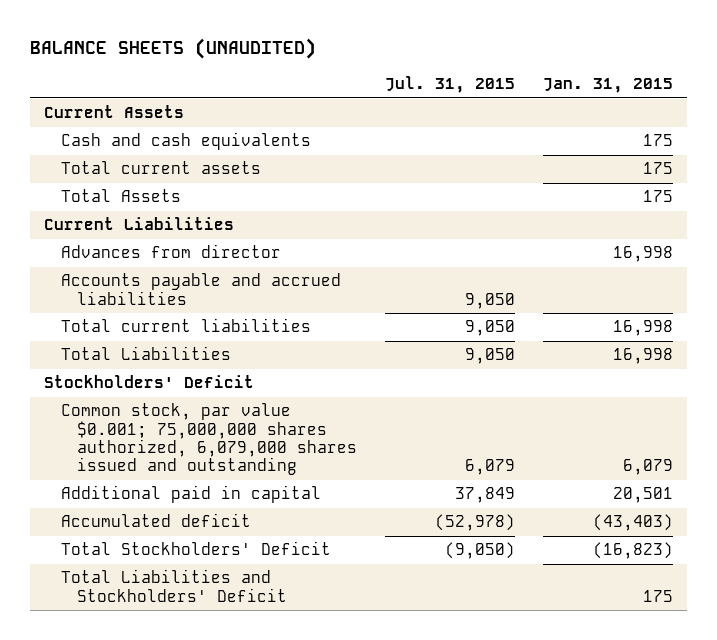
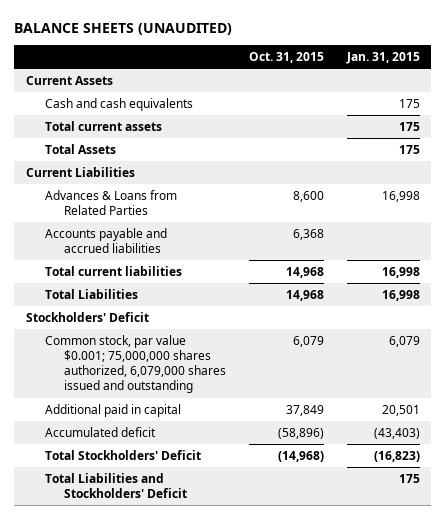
[385,76,516,94] Jul. 31, 2015 -> none
none -> [248,51,324,63] Oct. 31, 2015
[60,244,281,259] Advances from director -> [44,189,177,216] Advances & Loans from Related Parties

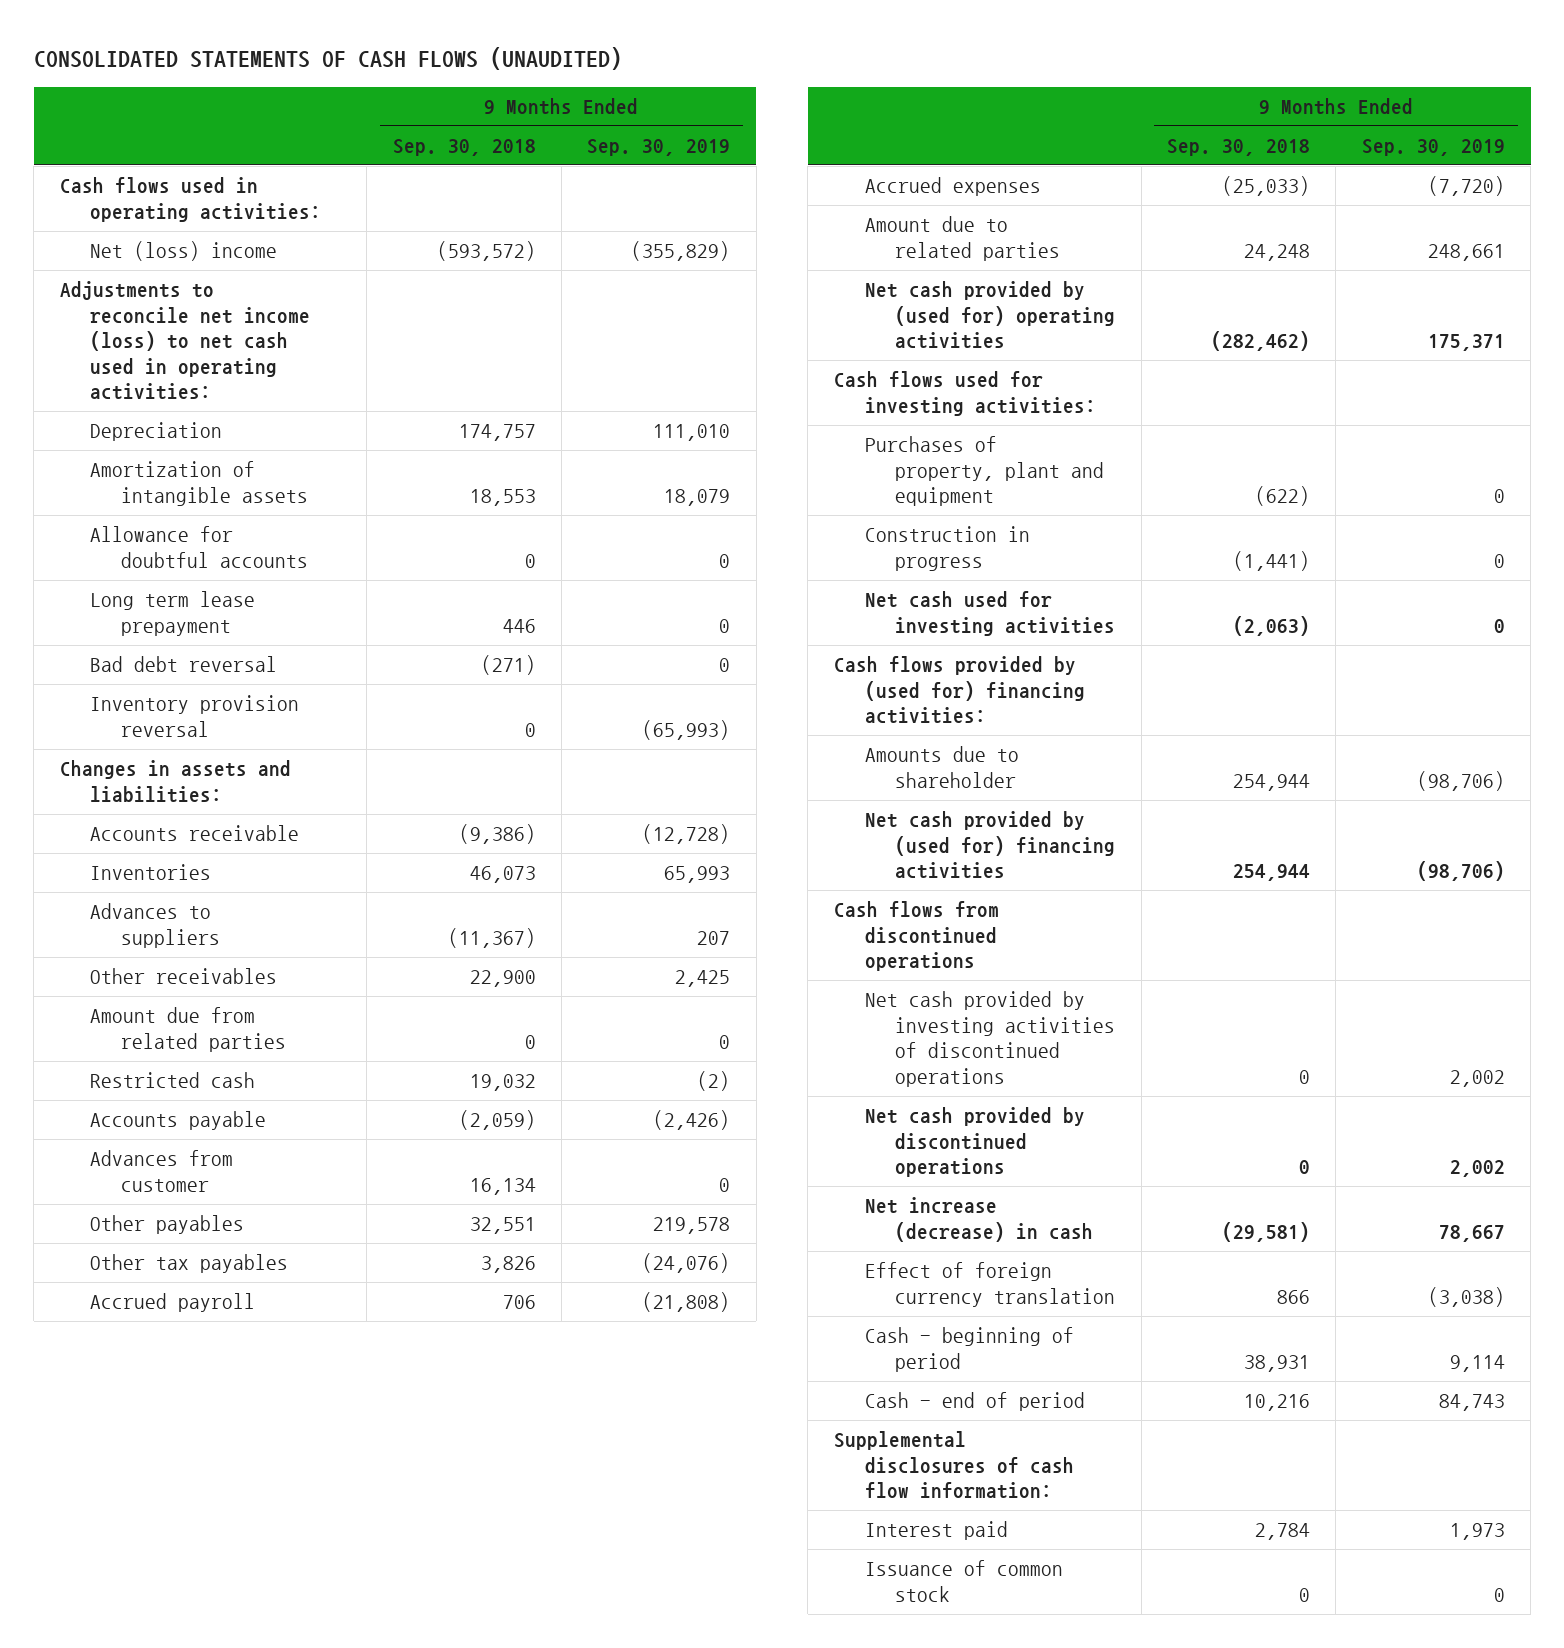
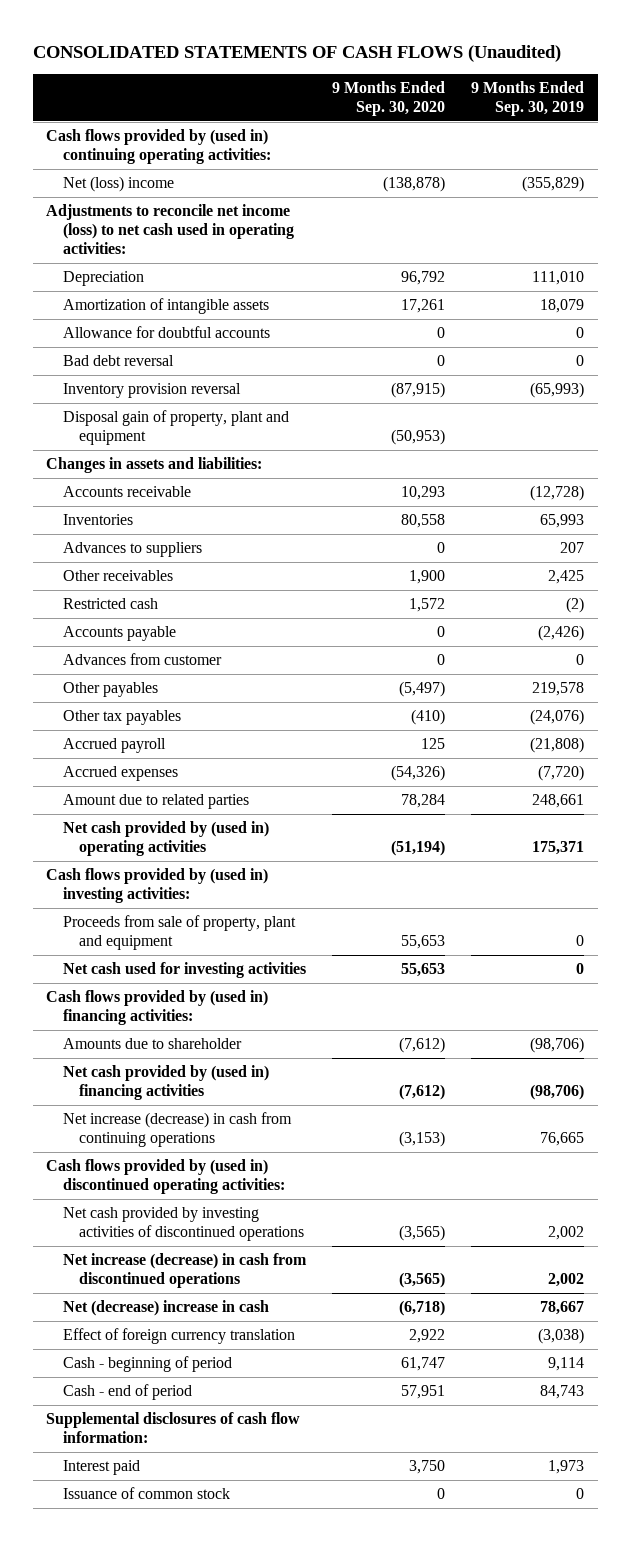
[33,46,622,70] CONSOLIDATED STATEMENTS OF CASH FLOWS (UNAUDITED) -> [33,44,562,62] CONSOLIDATED STATEMENTS OF CASH FLOWS (Unaudited)
[392,138,536,156] Sep. 30, 2018 -> none
none -> [332,80,446,117] 9 Months Ended Sep. 30, 2020
[59,177,322,222] Cash flows used in operating activities: -> [46,129,271,165] Cash flows provided by (used in) continuing operating activities:
[90,591,256,636] Long term lease prepayment -> none
none -> [62,410,289,446] Disposal gain of property, plant and equipment
[90,1007,286,1052] Amount due from related parties -> none
[864,526,1030,571] Construction in progress -> none
[864,281,1116,350] Net cash provided by (used for) operating activities -> [62,821,269,857] Net cash provided by (used in) operating activities
[833,371,1096,416] Cash flows used for investing activities: -> [46,868,269,904] Cash flows provided by (used in) investing activities:
[864,436,1105,507] Purchases of property, plant and equipment -> [62,915,296,951] Proceeds from sale of property, plant and equipment
[833,656,1085,725] Cash flows provided by (used for) financing activities: -> [46,990,269,1026] Cash flows provided by (used in) financing activities:
[833,901,999,972] Cash flows from discontinued operations -> none
[864,811,1116,880] Net cash provided by (used for) financing activities -> [62,1065,269,1101] Net cash provided by (used in) financing activities
none -> [62,1112,292,1148] Net increase (decrease) in cash from continuing operations
none -> [46,1159,285,1195] Cash flows provided by (used in) discontinued operating activities:
[864,1107,1085,1178] Net cash provided by discontinued operations -> none
none -> [62,1253,307,1289] Net increase (decrease) in cash from discontinued operations
[864,1197,1094,1242] Net increase (decrease) in cash -> [62,1300,269,1317] Net (decrease) increase in cash

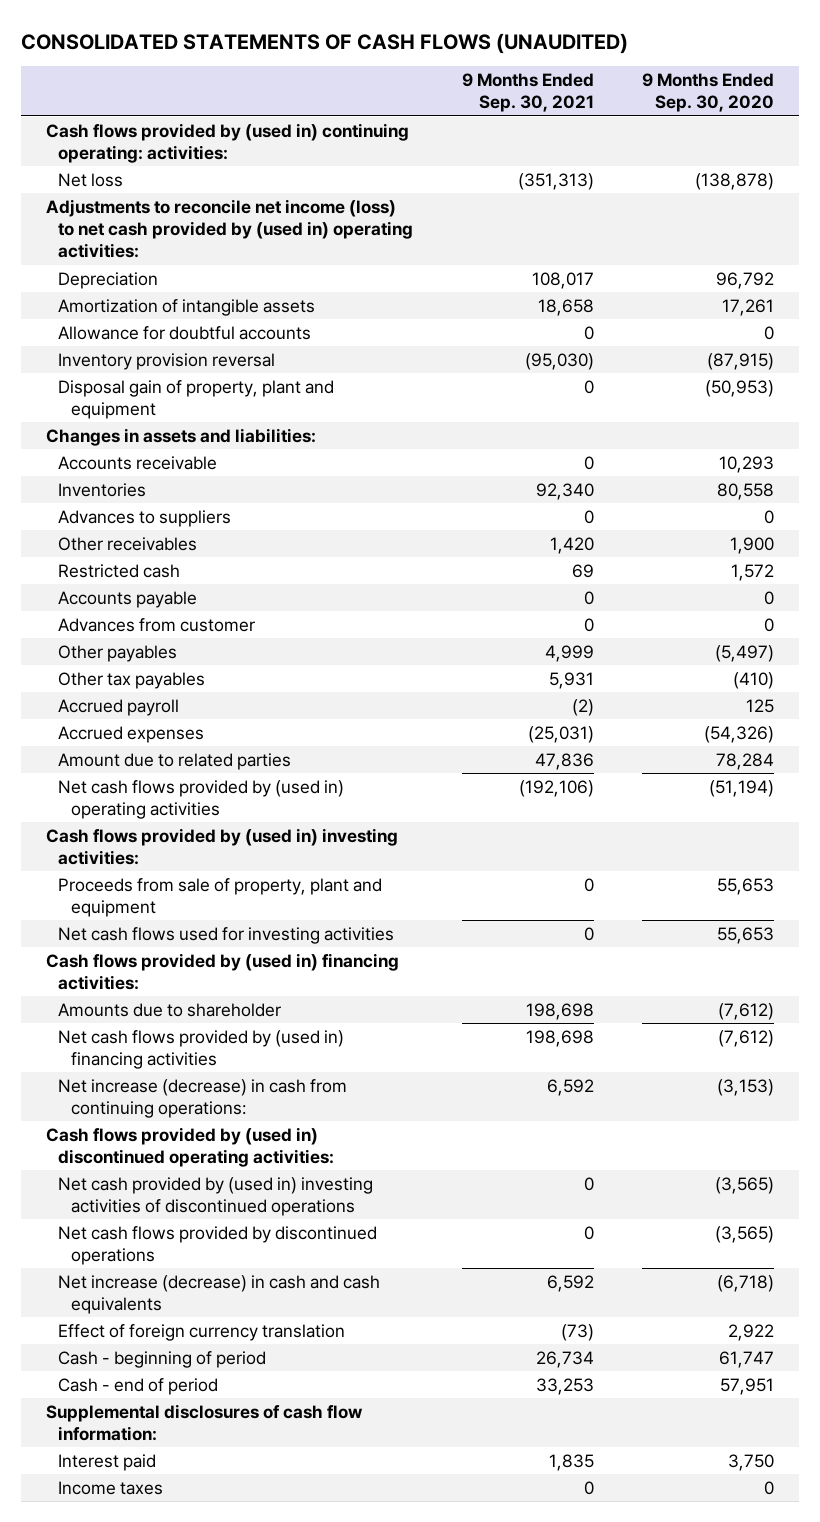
[33,44,562,62] CONSOLIDATED STATEMENTS OF CASH FLOWS (Unaudited) -> [21,32,629,54] CONSOLIDATED STATEMENTS OF CASH FLOWS (UNAUDITED)
[471,80,585,117] 9 Months Ended Sep. 30, 2019 -> none
none -> [461,73,594,113] 9 Months Ended Sep. 30, 2021
[46,129,271,165] Cash flows provided by (used in) continuing operating activities: -> [45,122,409,164] Cash flows provided by (used in) continuing operating: activities:
[62,176,174,193] Net (loss) income -> [58,172,124,187] Net loss
[46,204,294,255] Adjustments to reconcile net income (loss) to net cash used in operating activities: -> [45,198,414,259] Adjustments to reconcile net income (loss) to net cash provided by (used in) operating activities:
[62,355,174,367] Bad debt reversal -> none
[62,821,269,857] Net cash provided by (used in) operating activities -> [58,779,345,820] Net cash flows provided by (used in) operating activities
[62,962,306,979] Net cash used for investing activities -> [58,926,395,944] Net cash flows used for investing activities
[62,1065,269,1101] Net cash provided by (used in) financing activities -> [58,1029,345,1070] Net cash flows provided by (used in) financing activities
[62,1112,292,1148] Net increase (decrease) in cash from continuing operations -> [58,1078,348,1119] Net increase (decrease) in cash from continuing operations:
[62,1207,304,1242] Net cash provided by investing activities of discontinued operations -> [58,1176,374,1217] Net cash provided by (used in) investing activities of discontinued operations
[62,1253,307,1289] Net increase (decrease) in cash from discontinued operations -> [58,1225,378,1266] Net cash flows provided by discontinued operations
[62,1300,269,1317] Net (decrease) increase in cash -> [58,1274,381,1315] Net increase (decrease) in cash and cash equivalents
[62,1487,230,1500] Issuance of common stock -> none
none -> [58,1480,164,1495] Income taxes

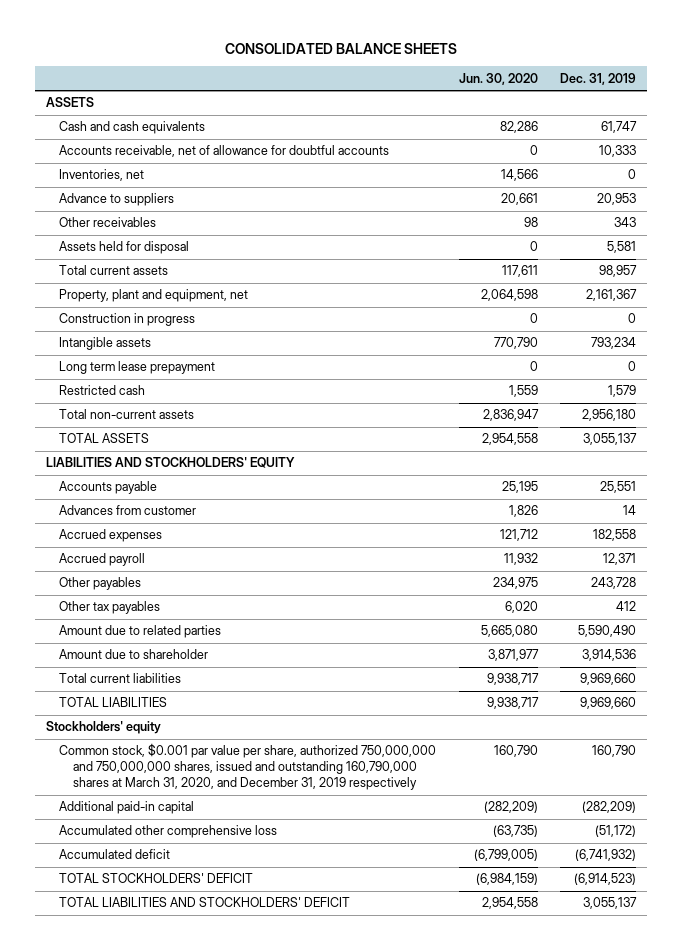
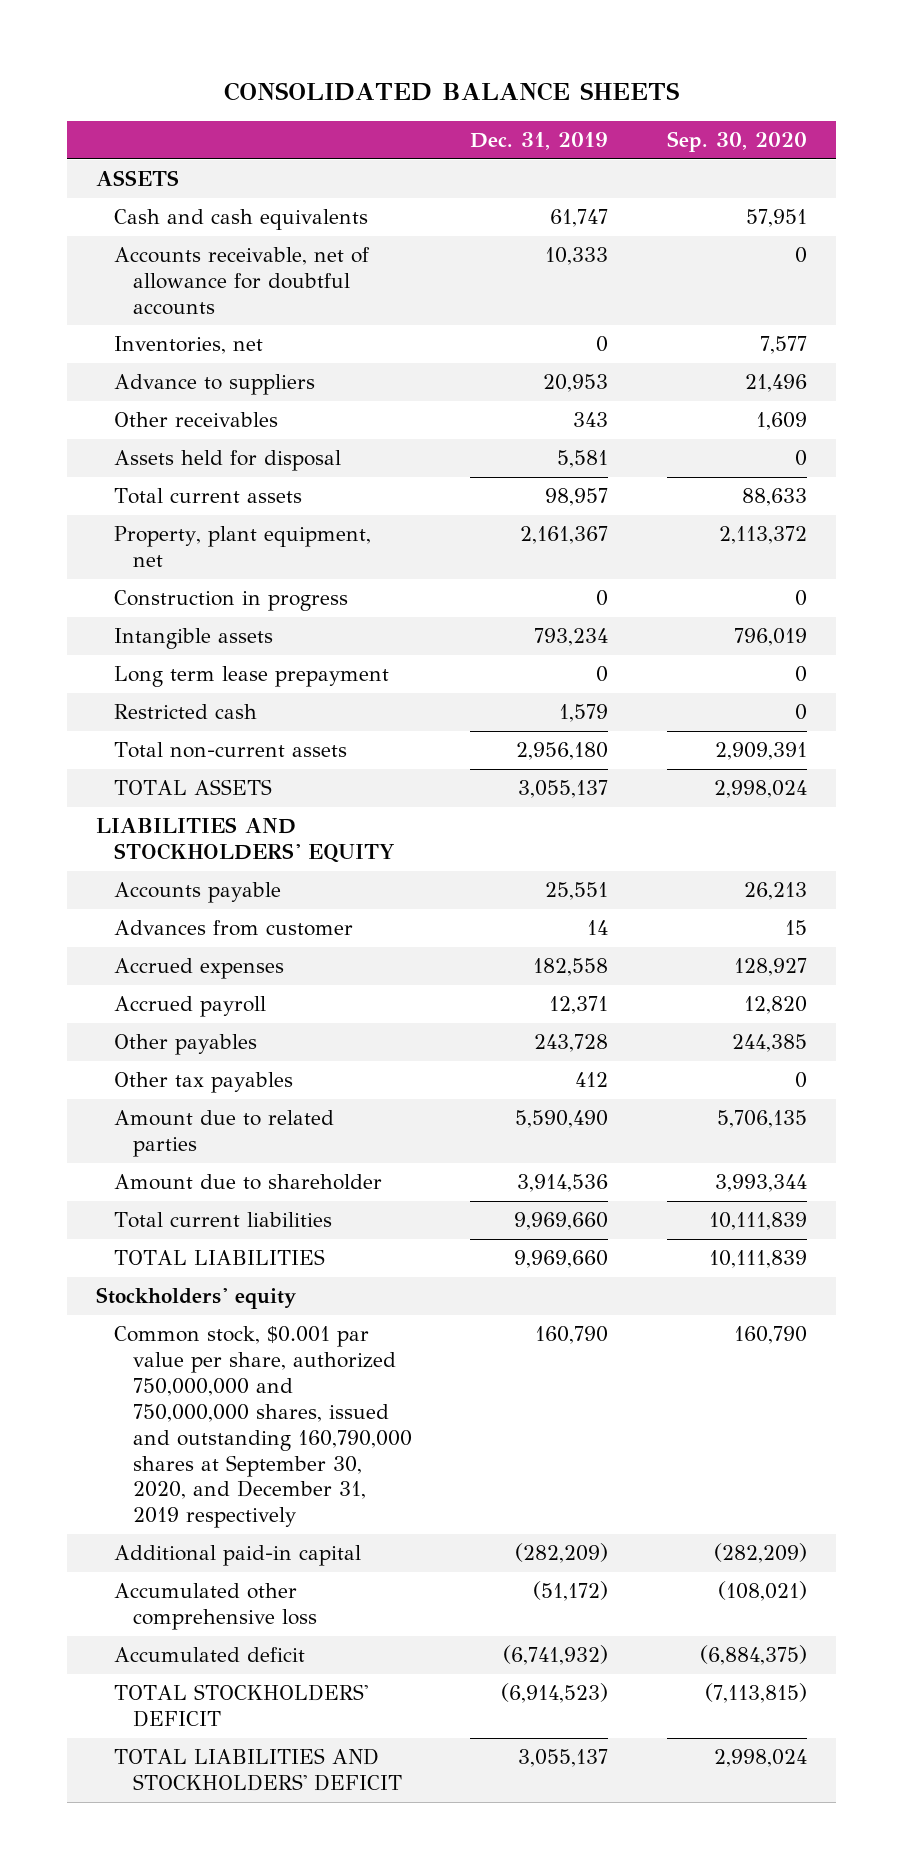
[458,72,538,85] Jun. 30, 2020 -> none
none -> [666,130,807,152] Sep. 30, 2020
[59,289,249,303] Property, plant and equipment, net -> [114,526,372,568] Property, plant equipment, net
[59,743,437,791] Common stock, $0.001 par value per share, authorized 750,000,000 and 750,000,000 shares, issued and outstanding 160,790,000 shares at March 31, 2020, and December 31, 2019 respectively -> [114,1326,412,1529] Common stock, $0.001 par value per share, authorized 750,000,000 and 750,000,000 shares, issued and outstanding 160,790,000 shares at September 30, 2020, and December 31, 2019 respectively

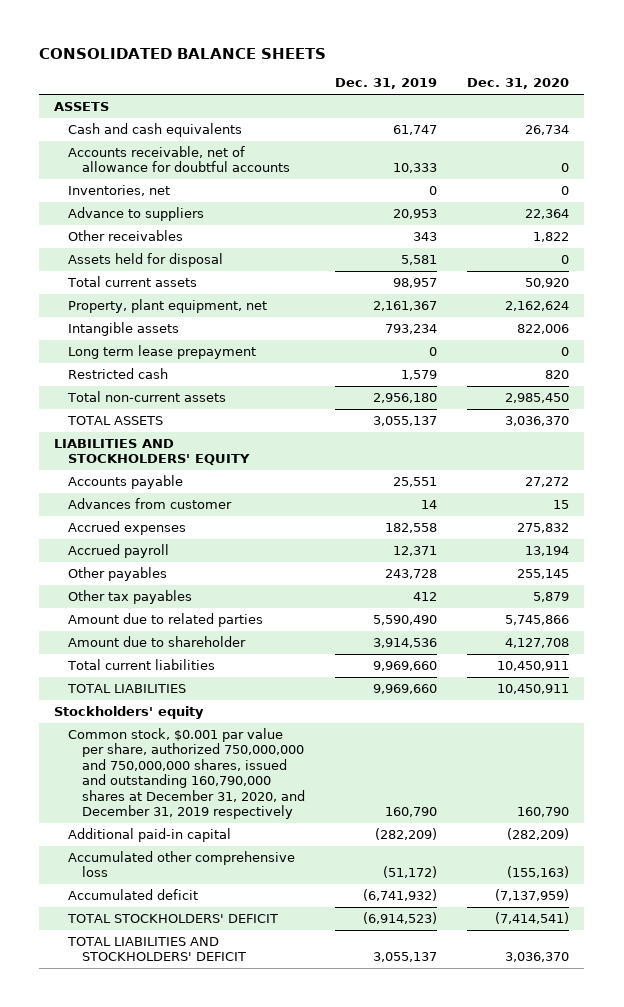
[666,130,807,152] Sep. 30, 2020 -> none
none -> [467,78,570,90] Dec. 31, 2020
[114,590,349,612] Construction in progress -> none
[114,1326,412,1529] Common stock, $0.001 par value per share, authorized 750,000,000 and 750,000,000 shares, issued and outstanding 160,790,000 shares at September 30, 2020, and December 31, 2019 respectively -> [68,728,306,819] Common stock, $0.001 par value per share, authorized 750,000,000 and 750,000,000 shares, issued and outstanding 160,790,000 shares at December 31, 2020, and December 31, 2019 respectively

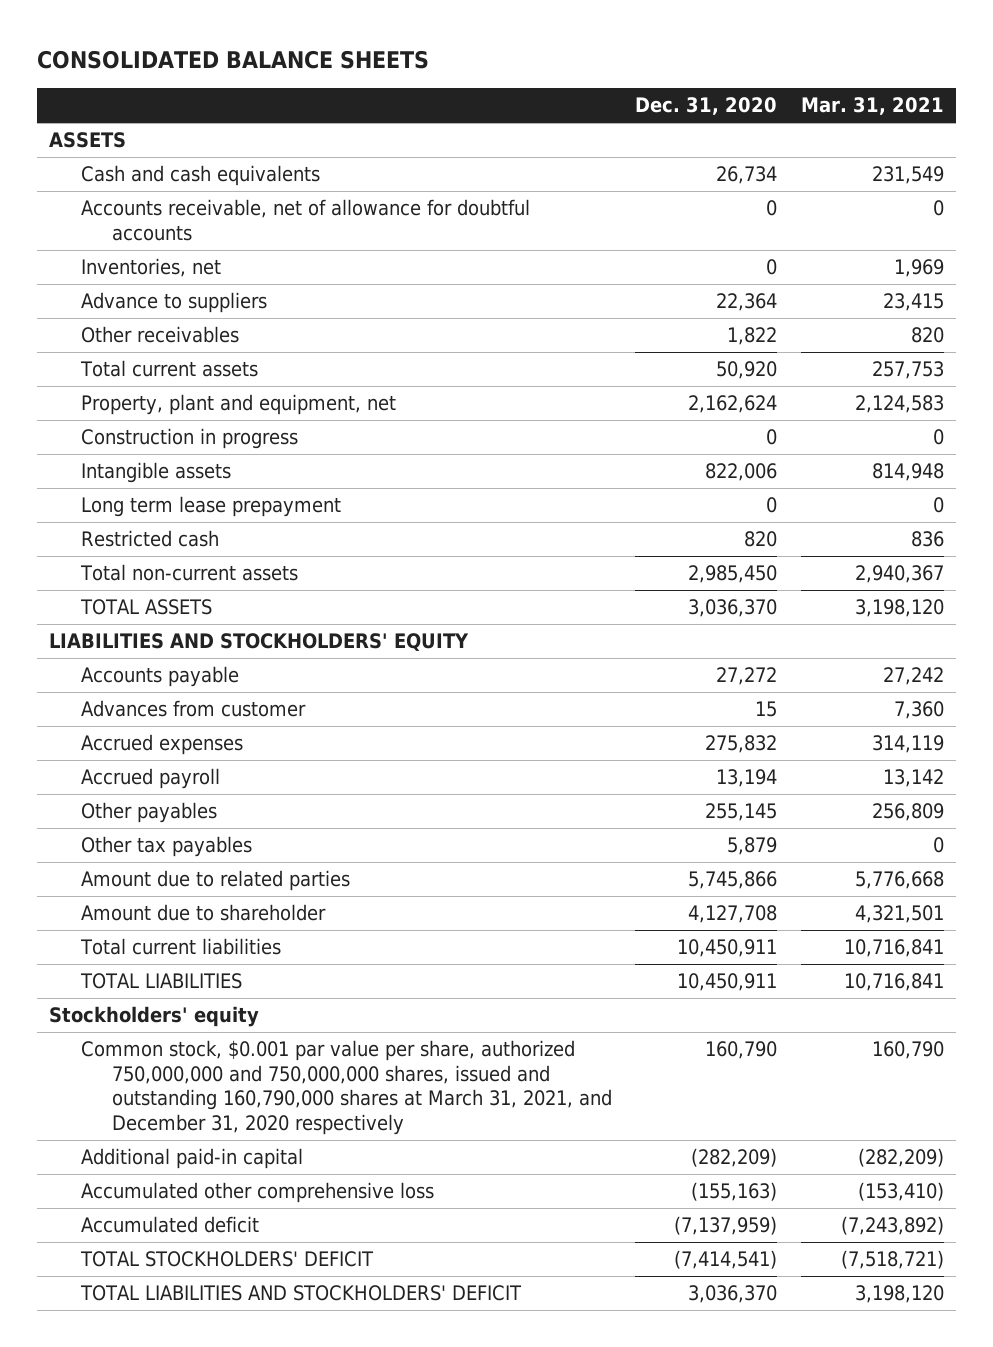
[335,78,438,90] Dec. 31, 2019 -> none
none -> [801,97,945,116] Mar. 31, 2021
[68,253,224,268] Assets held for disposal -> none
[68,299,268,314] Property, plant equipment, net -> [80,394,396,416] Property, plant and equipment, net
none -> [80,428,298,450] Construction in progress
[68,728,306,819] Common stock, $0.001 par value per share, authorized 750,000,000 and 750,000,000 shares, issued and outstanding 160,790,000 shares at December 31, 2020, and December 31, 2019 respectively -> [80,1040,612,1135] Common stock, $0.001 par value per share, authorized 750,000,000 and 750,000,000 shares, issued and outstanding 160,790,000 shares at March 31, 2021, and December 31, 2020 respectively

